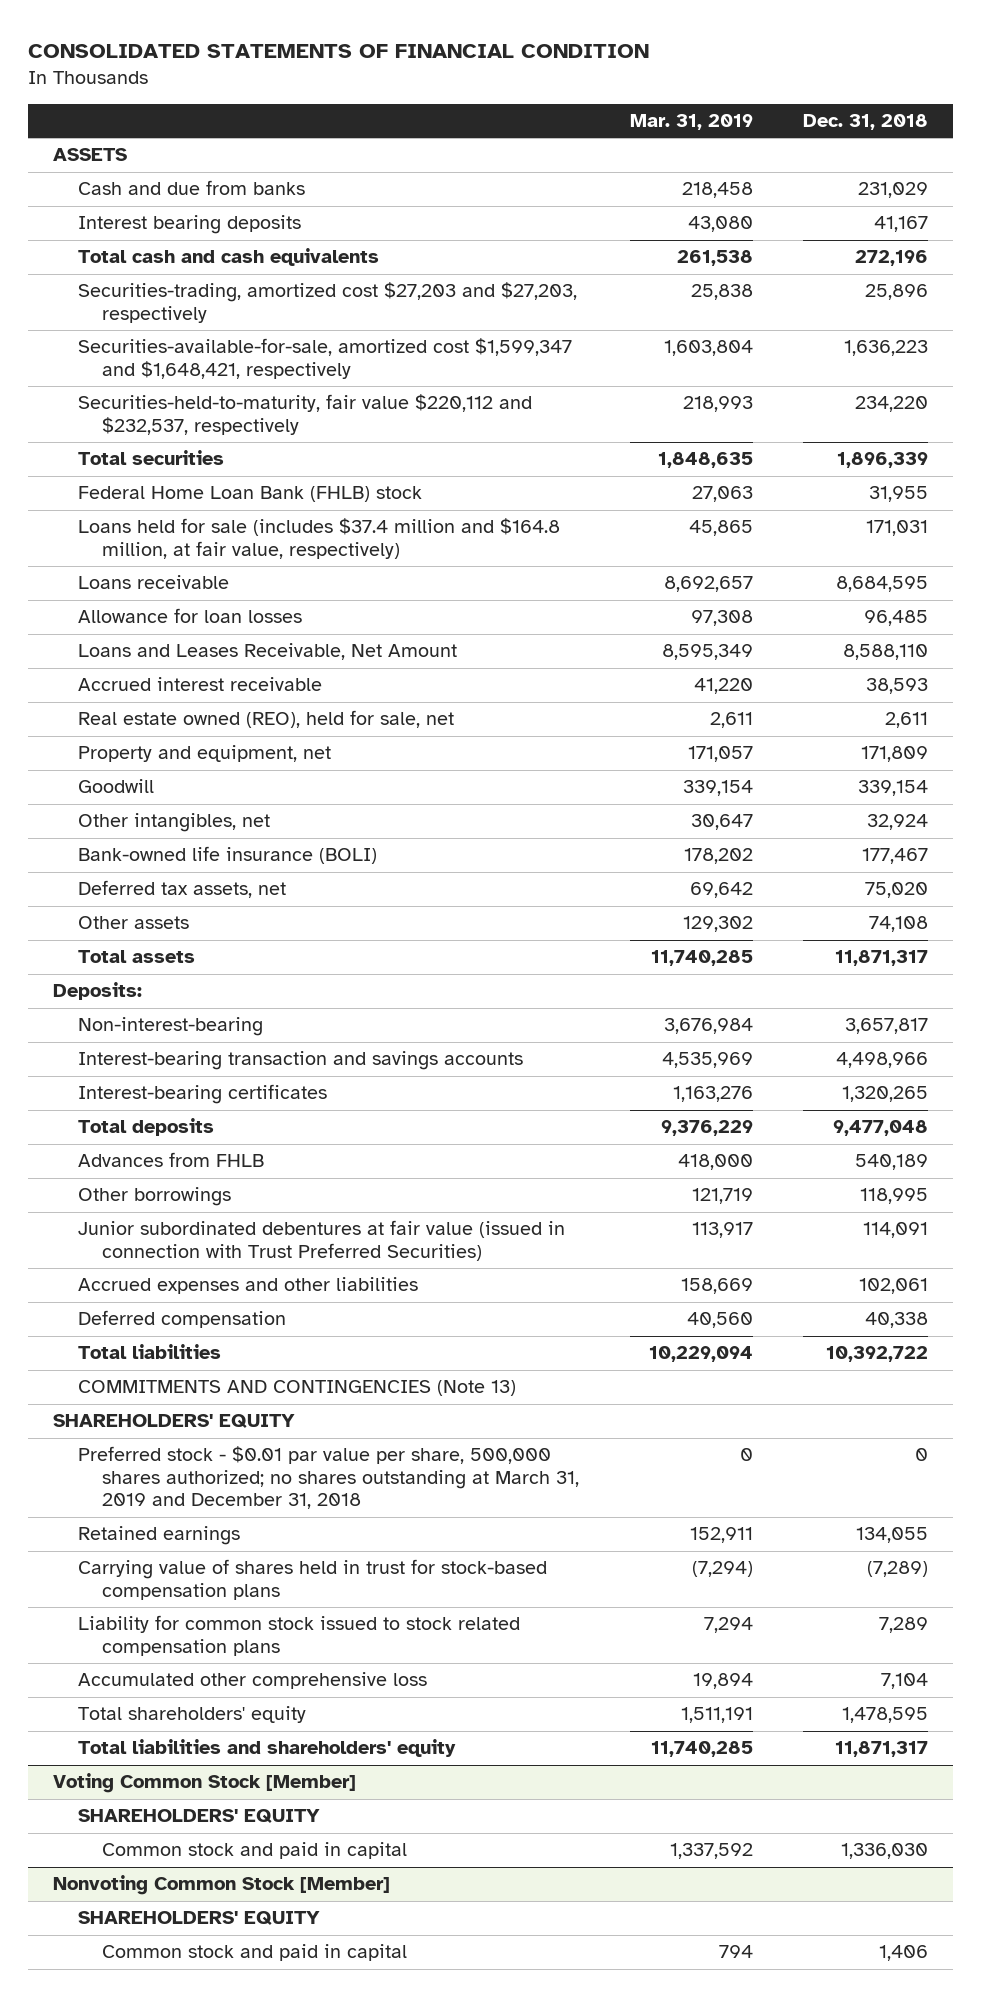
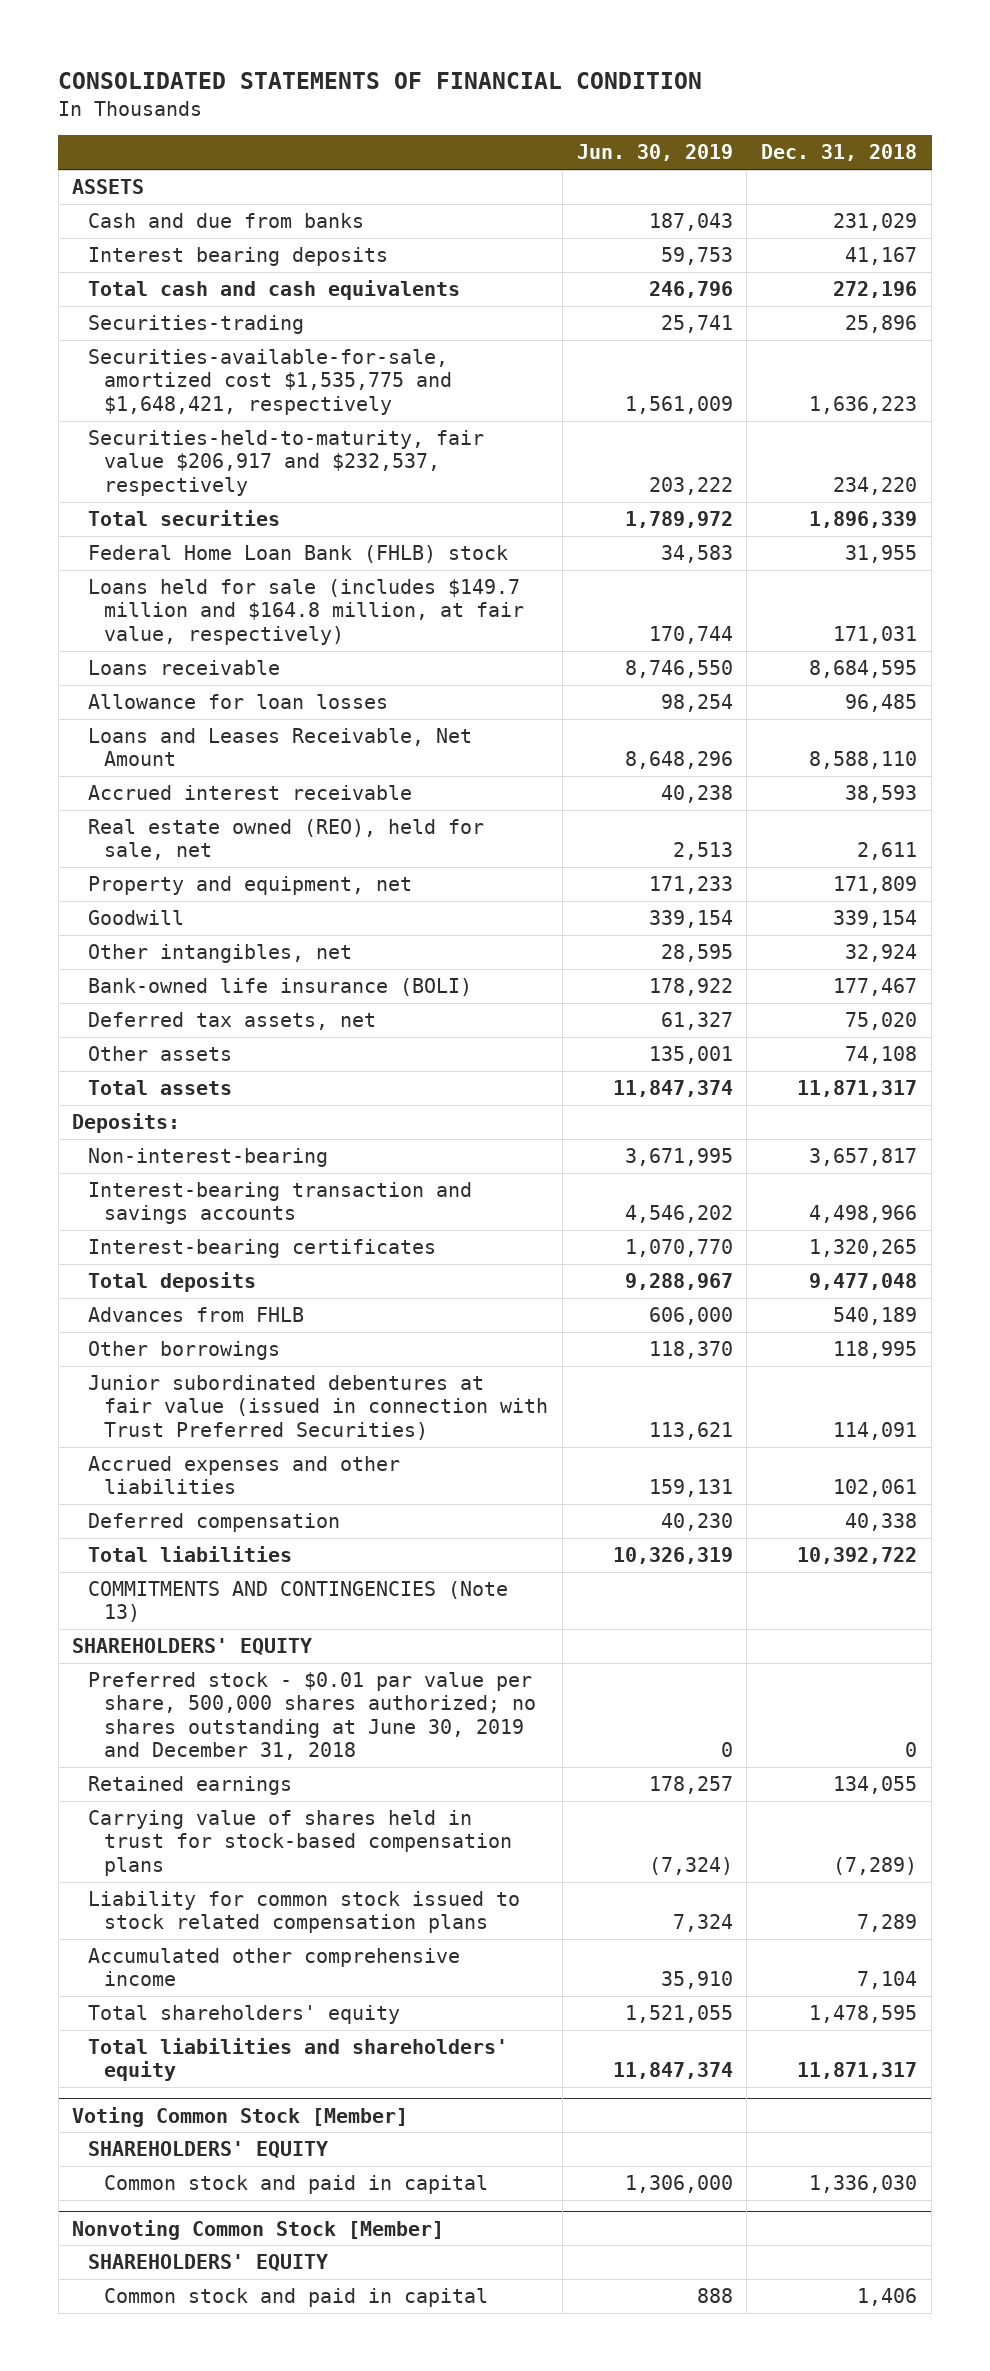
[629,114,753,131] Mar. 31, 2019 -> none
none -> [576,144,733,162] Jun. 30, 2019
[77,282,577,323] Securities-trading, amortized cost $27,203 and $27,203, respectively -> [88,315,305,335] Securities-trading
[77,338,572,379] Securities-available-for-sale, amortized cost $1,599,347 and $1,648,421, respectively -> [88,349,453,415] Securities-available-for-sale, amortized cost $1,535,775 and $1,648,421, respectively
[77,394,532,435] Securities-held-to-maturity, fair value $220,112 and $232,537, respectively -> [88,430,485,496] Securities-held-to-maturity, fair value $206,917 and $232,537, respectively
[77,518,560,559] Loans held for sale (includes $37.4 million and $164.8 million, at fair value, respectively) -> [88,579,525,645] Loans held for sale (includes $149.7 million and $164.8 million, at fair value, respectively)
[77,1446,580,1510] Preferred stock - $0.01 par value per share, 500,000 shares authorized; no shares outstanding at March 31, 2019 and December 31, 2018 -> [88,1672,537,1761] Preferred stock - $0.01 par value per share, 500,000 shares authorized; no shares outstanding at June 30, 2019 and December 31, 2018
[77,1672,427,1690] Accumulated other comprehensive loss -> [88,1948,461,1987] Accumulated other comprehensive income

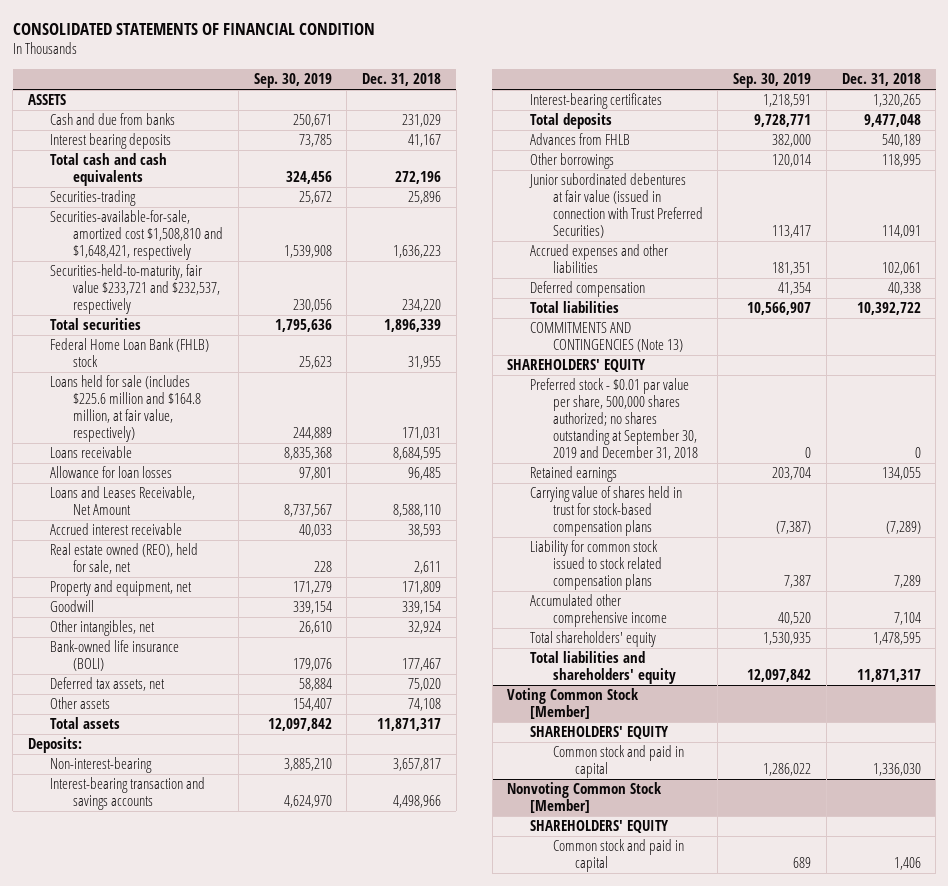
[576,144,733,162] Jun. 30, 2019 -> none
none -> [253,72,332,88] Sep. 30, 2019
[88,349,453,415] Securities-available-for-sale, amortized cost $1,535,775 and $1,648,421, respectively -> [50,210,224,261] Securities-available-for-sale, amortized cost $1,508,810 and $1,648,421, respectively
[88,430,485,496] Securities-held-to-maturity, fair value $206,917 and $232,537, respectively -> [50,264,221,315] Securities-held-to-maturity, fair value $233,721 and $232,537, respectively
[88,579,525,645] Loans held for sale (includes $149.7 million and $164.8 million, at fair value, respectively) -> [50,375,202,442] Loans held for sale (includes $225.6 million and $164.8 million, at fair value, respectively)
[88,1672,537,1761] Preferred stock - $0.01 par value per share, 500,000 shares authorized; no shares outstanding at June 30, 2019 and December 31, 2018 -> [530,378,698,460] Preferred stock - $0.01 par value per share, 500,000 shares authorized; no shares outstanding at September 30, 2019 and December 31, 2018

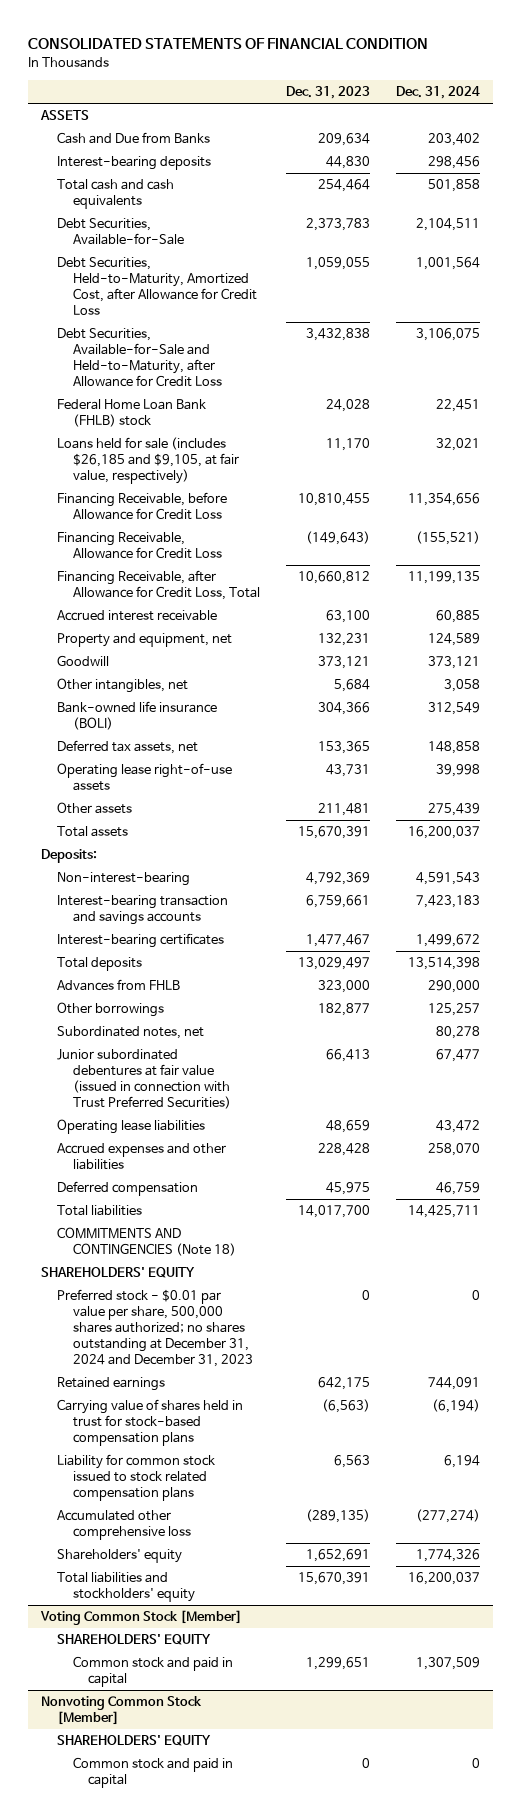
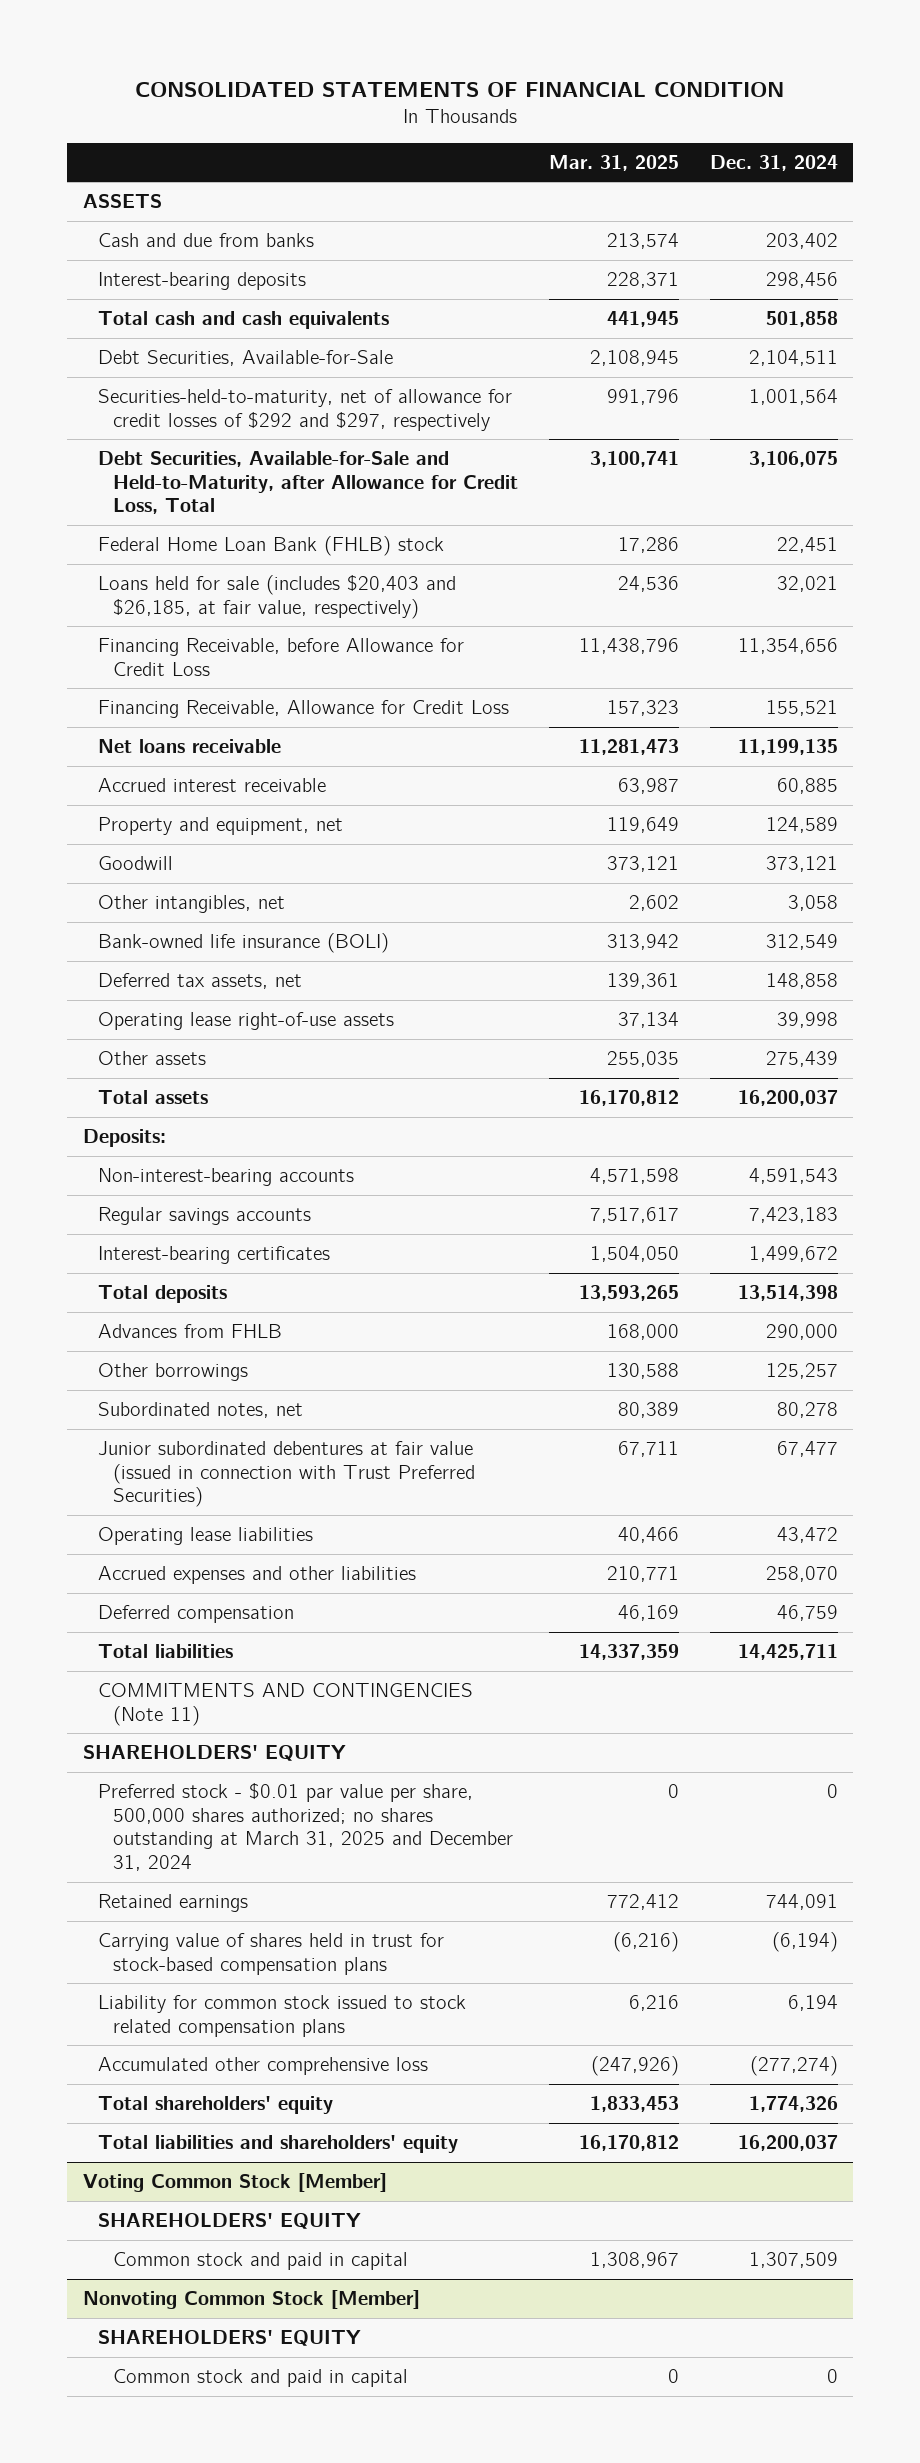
[285,86,370,100] Dec. 31, 2023 -> none
none -> [548,154,679,171] Mar. 31, 2025
[57,132,211,145] Cash and Due from Banks -> [97,233,314,248] Cash and due from banks
[57,257,257,316] Debt Securities, Held-to-Maturity, Amortized Cost, after Allowance for Credit Loss -> [97,389,512,431] Securities-held-to-maturity, net of allowance for credit losses of $292 and $297, respectively
[57,328,222,388] Debt Securities, Available-for-Sale and Held-to-Maturity, after Allowance for Credit Loss -> [97,451,519,515] Debt Securities, Available-for-Sale and Held-to-Maturity, after Allowance for Credit Loss, Total
[57,437,239,485] Loans held for sale (includes $26,185 and $9,105, at fair value, respectively) -> [97,575,456,619] Loans held for sale (includes $20,403 and $26,185, at fair value, respectively)
[415,531,480,546] (155,521) -> [765,700,838,717] 155,521
[57,570,260,601] Financing Receivable, after Allowance for Credit Loss, Total -> [97,739,281,754] Net loans receivable
[57,872,191,887] Non-interest-bearing -> [97,1168,354,1187] Non-interest-bearing accounts
[57,895,229,926] Interest-bearing transaction and savings accounts -> [97,1207,311,1226] Regular savings accounts
[57,1227,236,1257] COMMITMENTS AND CONTINGENCIES (Note 18) -> [97,1683,473,1726] COMMITMENTS AND CONTINGENCIES (Note 11)
[57,1289,253,1367] Preferred stock - $0.01 par value per share, 500,000 shares authorized; no shares outstanding at December 31, 2024 and December 31, 2023 -> [97,1783,514,1871] Preferred stock - $0.01 par value per share, 500,000 shares authorized; no shares outstanding at March 31, 2025 and December 31, 2024
[57,1549,183,1564] Shareholders' equity -> [97,2096,333,2115] Total shareholders' equity
[57,1572,195,1603] Total liabilities and stockholders' equity -> [97,2135,458,2154] Total liabilities and shareholders' equity

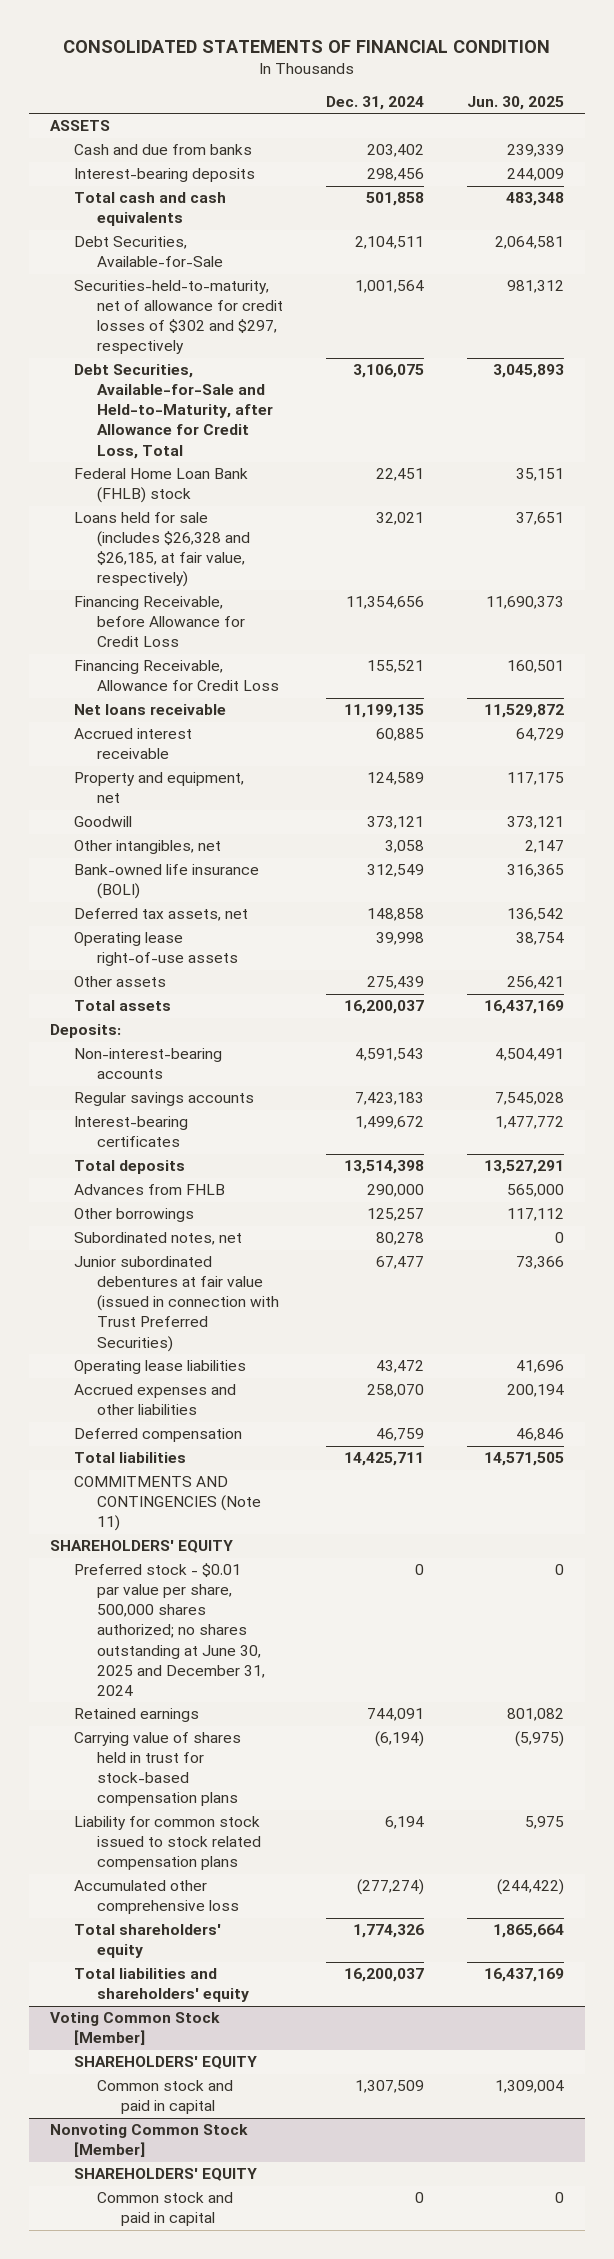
[548,154,679,171] Mar. 31, 2025 -> none
none -> [466,96,564,111] Jun. 30, 2025
[97,389,512,431] Securities-held-to-maturity, net of allowance for credit losses of $292 and $297, respectively -> [73,280,284,355] Securities-held-to-maturity, net of allowance for credit losses of $302 and $297, respectively
[97,575,456,619] Loans held for sale (includes $20,403 and $26,185, at fair value, respectively) -> [73,512,251,588] Loans held for sale (includes $26,328 and $26,185, at fair value, respectively)
[97,1783,514,1871] Preferred stock - $0.01 par value per share, 500,000 shares authorized; no shares outstanding at March 31, 2025 and December 31, 2024 -> [73,1563,266,1696] Preferred stock - $0.01 par value per share, 500,000 shares authorized; no shares outstanding at June 30, 2025 and December 31, 2024

